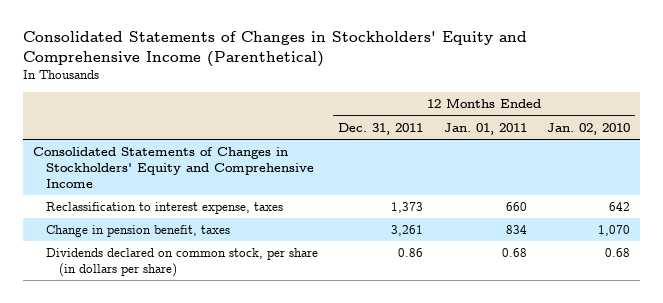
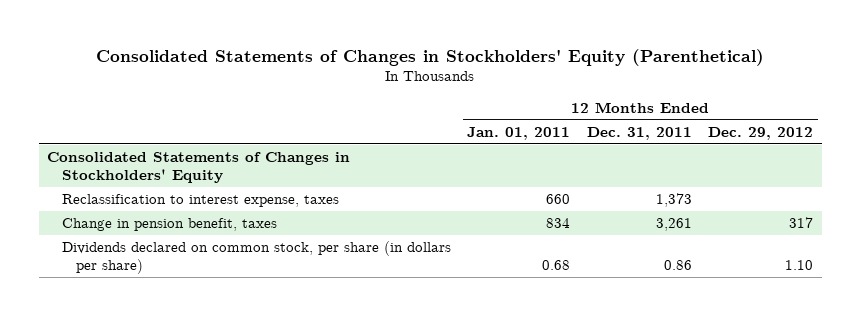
[22,31,527,68] Consolidated Statements of Changes in Stockholders' Equity and Comprehensive Income (Parenthetical) -> [96,48,765,66] Consolidated Statements of Changes in Stockholders' Equity (Parenthetical)
[546,122,630,135] Jan. 02, 2010 -> none
none -> [708,126,814,140] Dec. 29, 2012
[32,147,314,188] Consolidated Statements of Changes in Stockholders' Equity and Comprehensive Income -> [47,152,351,184] Consolidated Statements of Changes in Stockholders' Equity

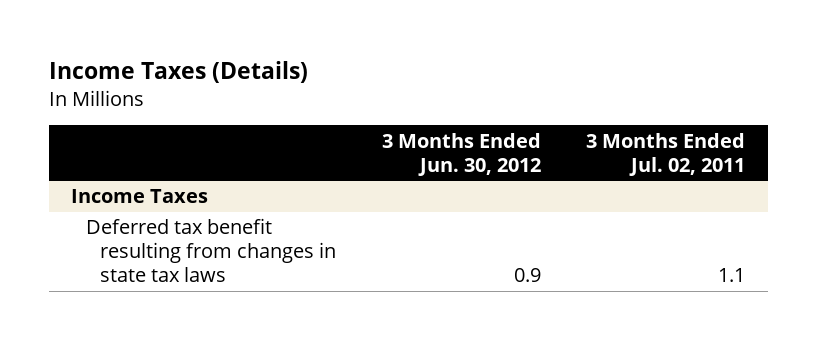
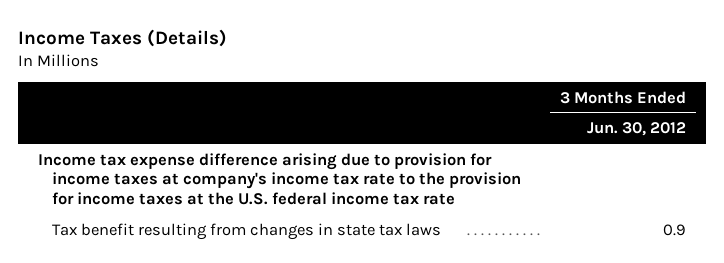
[586,132,746,176] 3 Months Ended Jul. 02, 2011 -> none
[71,189,209,204] Income Taxes -> none
none -> [37,152,521,205] Income tax expense difference arising due to provision for income taxes at company's income tax rate to the provision for income taxes at the U.S. federal income tax rate
[85,218,337,283] Deferred tax benefit resulting from changes in state tax laws -> [51,222,441,240] Tax benefit resulting from changes in state tax laws

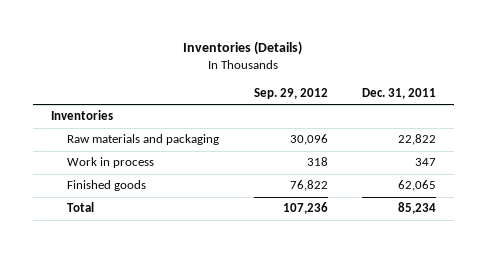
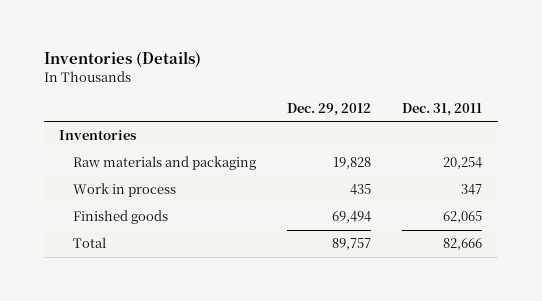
[253,87,328,99] Sep. 29, 2012 -> none
none -> [287,102,372,116] Dec. 29, 2012
[398,134,437,146] 22,822 -> [443,157,483,170] 20,254
[398,202,437,215] 85,234 -> [443,238,483,251] 82,666

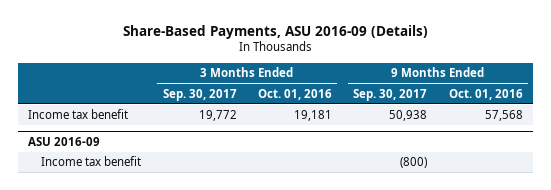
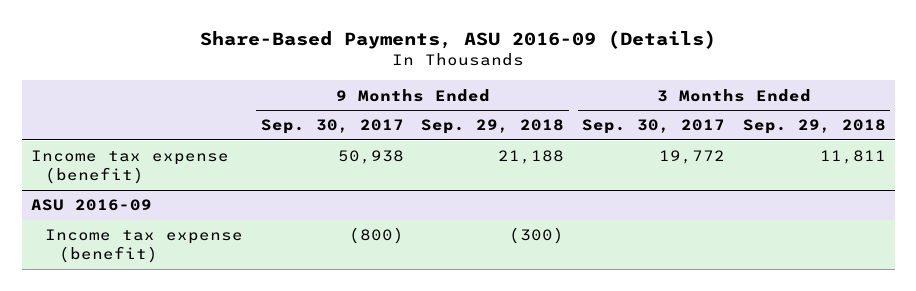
[258,88,333,100] Oct. 01, 2016 -> none
[448,88,523,100] Oct. 01, 2016 -> none
none -> [421,119,565,135] Sep. 29, 2018
none -> [742,119,886,135] Sep. 29, 2018
[28,109,129,120] Income tax benefit -> [30,150,229,185] Income tax expense (benefit)
[41,156,142,167] Income tax benefit -> [45,229,244,264] Income tax expense (benefit)

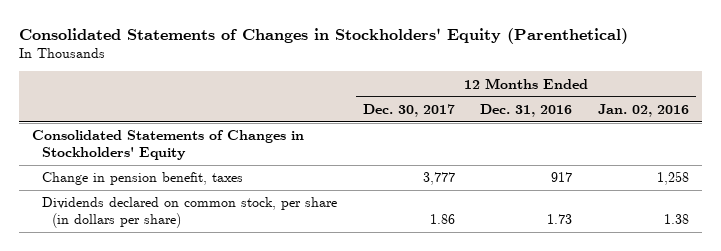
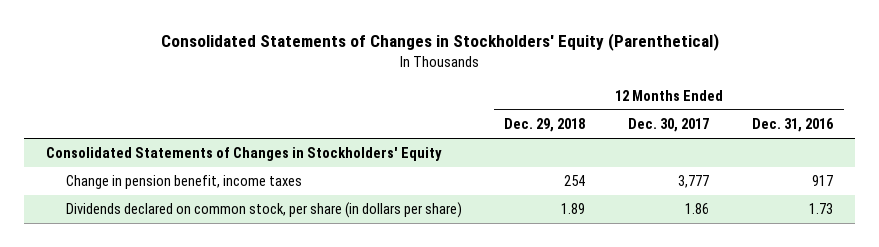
[598,103,690,117] Jan. 02, 2016 -> none
none -> [504,118,586,133] Dec. 29, 2018
[41,172,243,186] Change in pension benefit, taxes -> [65,175,302,190] Change in pension benefit, income taxes

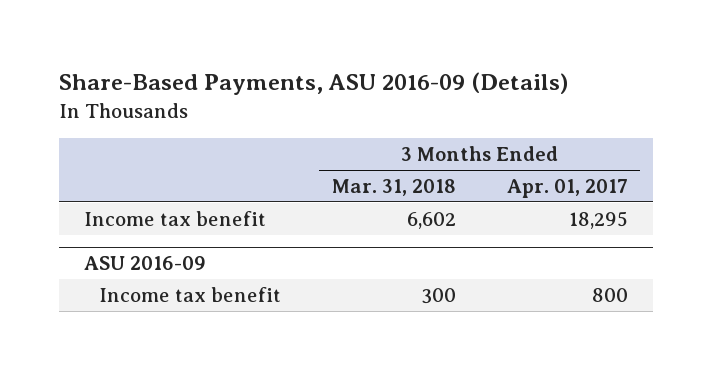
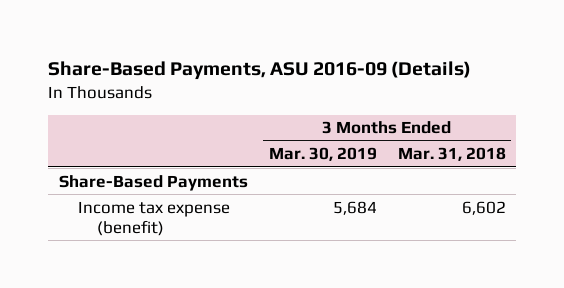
[506,178,628,198] Apr. 01, 2017 -> none
none -> [268,147,377,162] Mar. 30, 2019
[83,256,206,271] ASU 2016-09 -> none
[99,286,282,302] Income tax benefit -> none
none -> [58,174,248,191] Share-Based Payments
[83,210,266,226] Income tax benefit -> [77,200,230,236] Income tax expense (benefit)

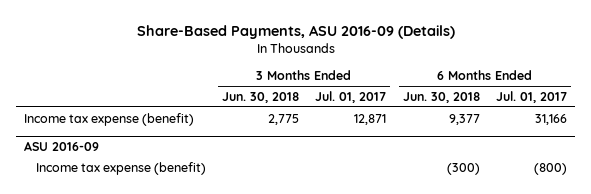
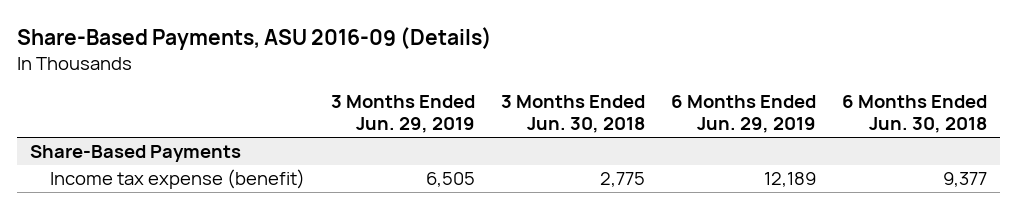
[315,91,387,104] Jul. 01, 2017 -> none
[495,91,567,104] Jul. 01, 2017 -> none
none -> [330,95,475,134] 3 Months Ended Jun. 29, 2019
none -> [670,95,816,134] 6 Months Ended Jun. 29, 2019
none -> [29,145,241,163] Share-Based Payments
[24,141,100,152] ASU 2016-09 -> none
[35,161,206,175] Income tax expense (benefit) -> none

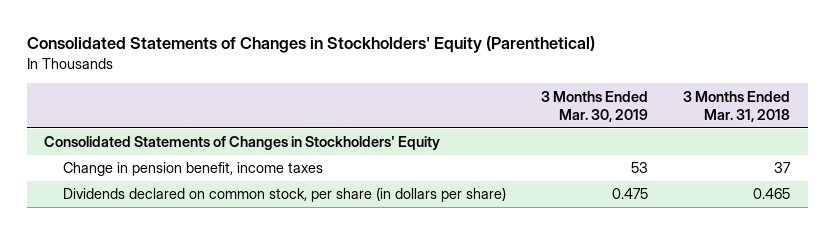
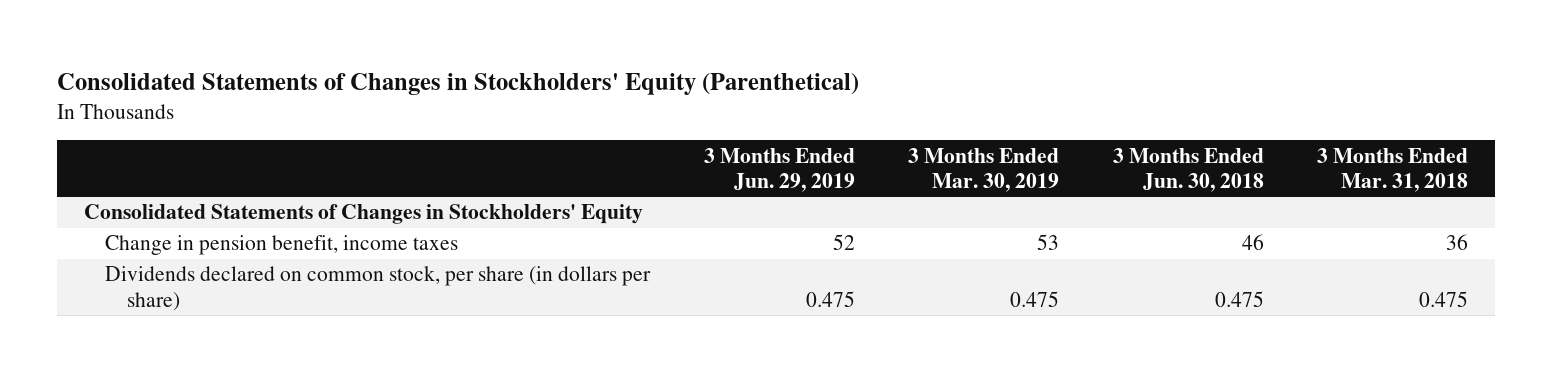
none -> [703,147,855,193] 3 Months Ended Jun. 29, 2019
none -> [1112,147,1264,193] 3 Months Ended Jun. 30, 2018
[774,162,792,174] 37 -> [1446,234,1469,251] 36
[753,188,791,200] 0.465 -> [1419,290,1469,307] 0.475

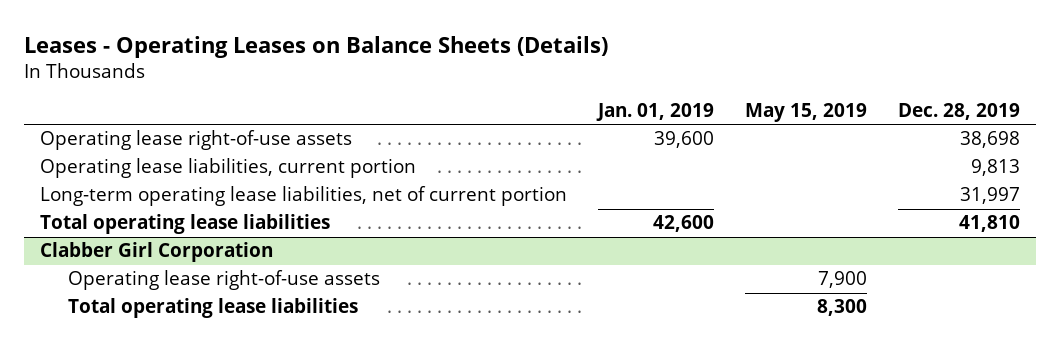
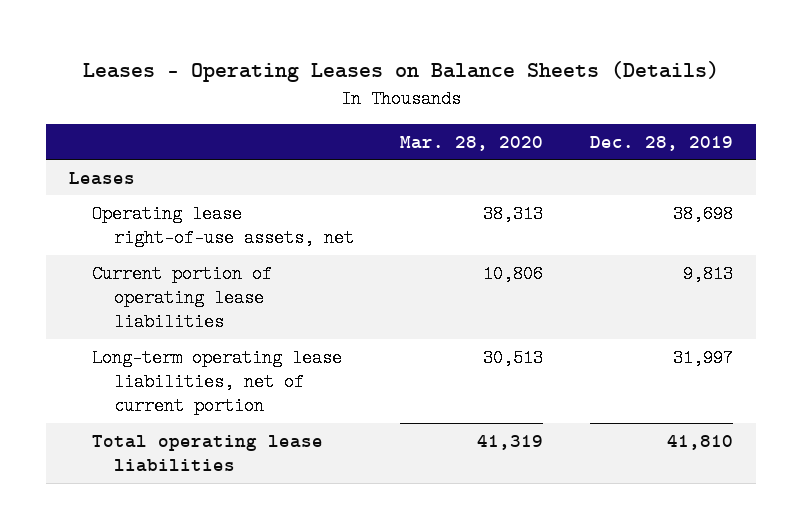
[596,103,715,122] Jan. 01, 2019 -> none
[745,103,868,123] May 15, 2019 -> none
none -> [400,135,544,151] Mar. 28, 2020
none -> [69,171,136,185] Leases
[39,130,352,151] Operating lease right-of-use assets -> [91,204,354,248] Operating lease right-of-use assets, net
[39,158,416,179] Operating lease liabilities, current portion -> [91,264,272,332] Current portion of operating lease liabilities
[39,242,273,263] Clabber Girl Corporation -> none
[68,270,381,291] Operating lease right-of-use assets -> none
[68,298,359,319] Total operating lease liabilities -> none

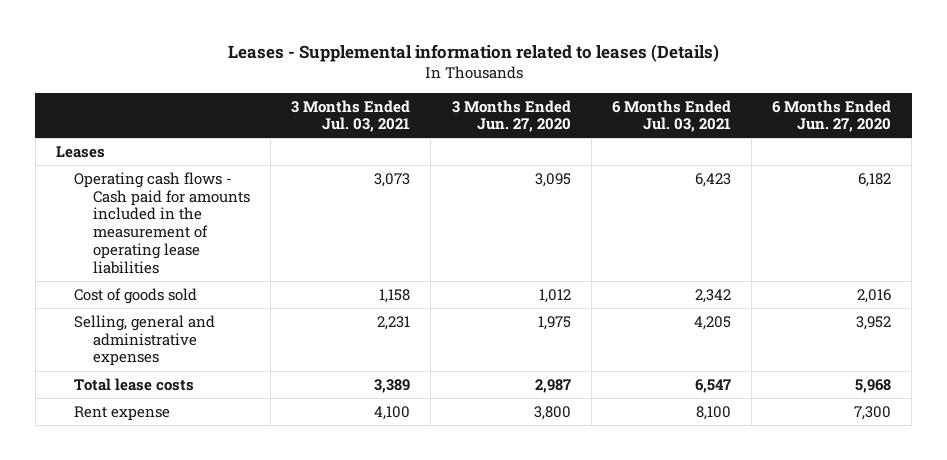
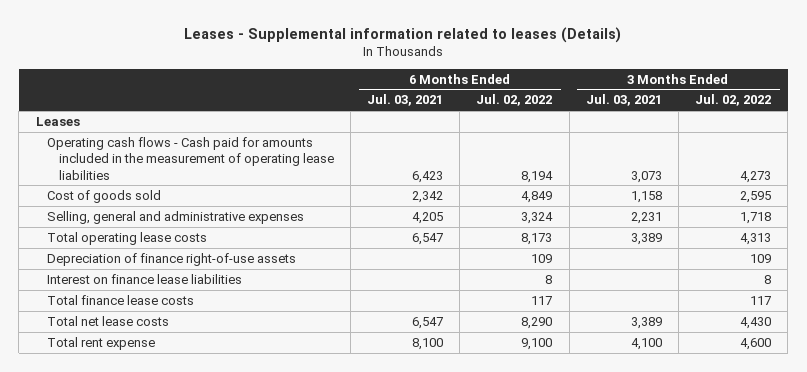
[451,99,571,133] 3 Months Ended Jun. 27, 2020 -> none
[772,99,892,133] 6 Months Ended Jun. 27, 2020 -> none
none -> [476,94,553,107] Jul. 02, 2022
none -> [695,94,772,107] Jul. 02, 2022
[74,377,195,391] Total lease costs -> [47,231,208,245] Total operating lease costs
none -> [47,252,297,266] Depreciation of finance right-of-use assets
none -> [47,273,243,284] Interest on finance lease liabilities
none -> [47,294,195,305] Total finance lease costs
none -> [47,315,170,326] Total net lease costs
[74,405,171,421] Rent expense -> [47,336,156,350] Total rent expense

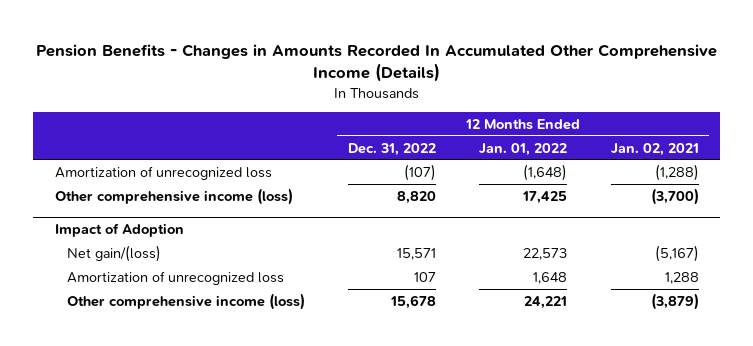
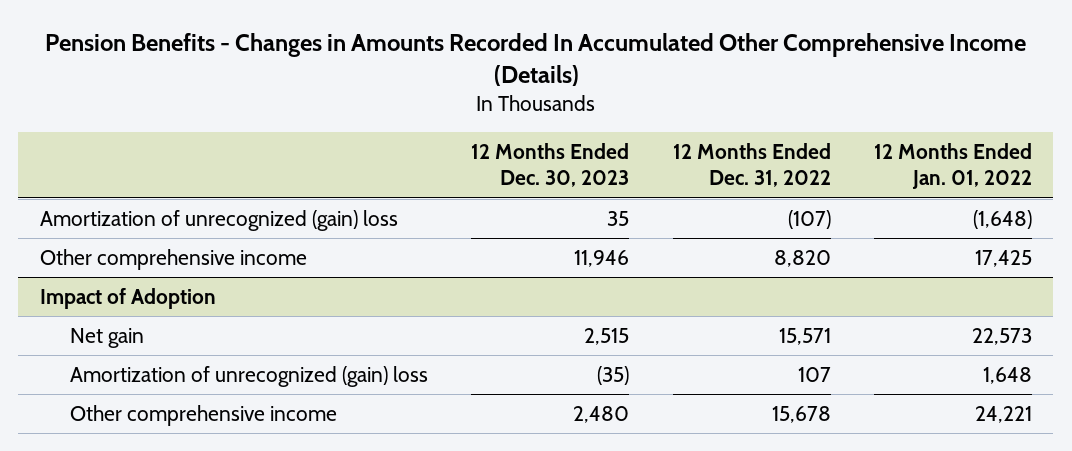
[610,142,699,156] Jan. 02, 2021 -> none
none -> [471,142,630,188] 12 Months Ended Dec. 30, 2023
[54,165,272,180] Amortization of unrecognized loss -> [40,209,399,231] Amortization of unrecognized (gain) loss
[54,187,293,205] Other comprehensive income (loss) -> [40,248,308,270] Other comprehensive income
[67,244,162,262] Net gain/(loss) -> [70,327,145,348] Net gain
[67,270,285,285] Amortization of unrecognized loss -> [70,365,429,387] Amortization of unrecognized (gain) loss
[67,292,306,310] Other comprehensive income (loss) -> [70,404,338,426] Other comprehensive income

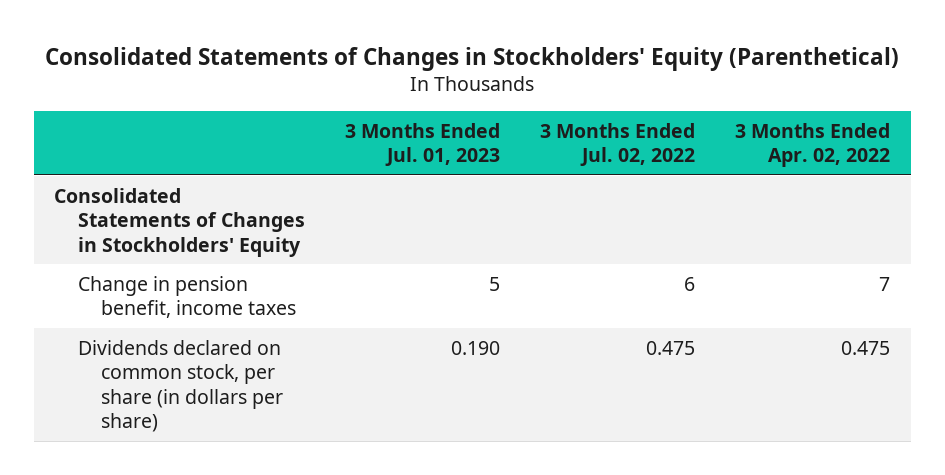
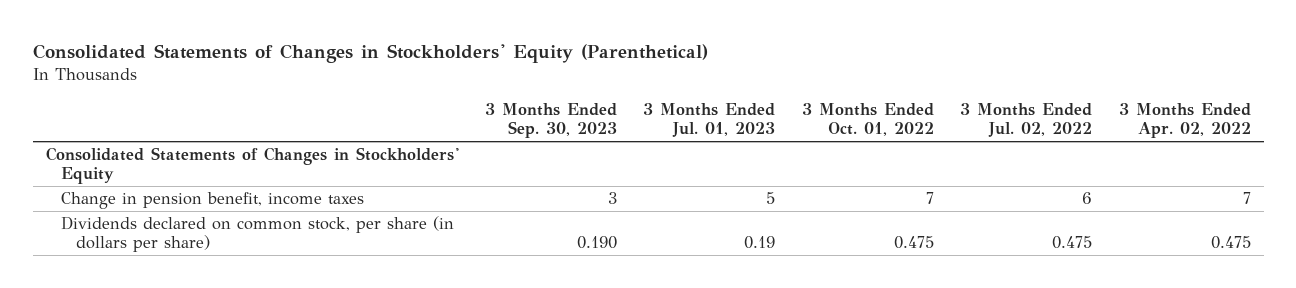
none -> [485,103,618,139] 3 Months Ended Sep. 30, 2023
none -> [801,103,934,137] 3 Months Ended Oct. 01, 2022
[451,340,501,355] 0.190 -> [744,236,776,250] 0.19

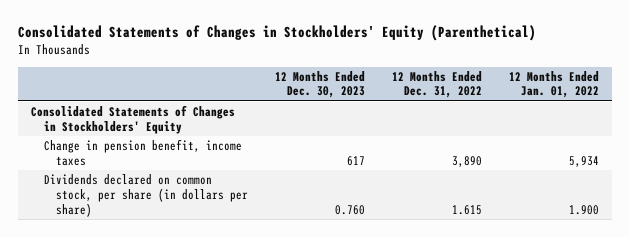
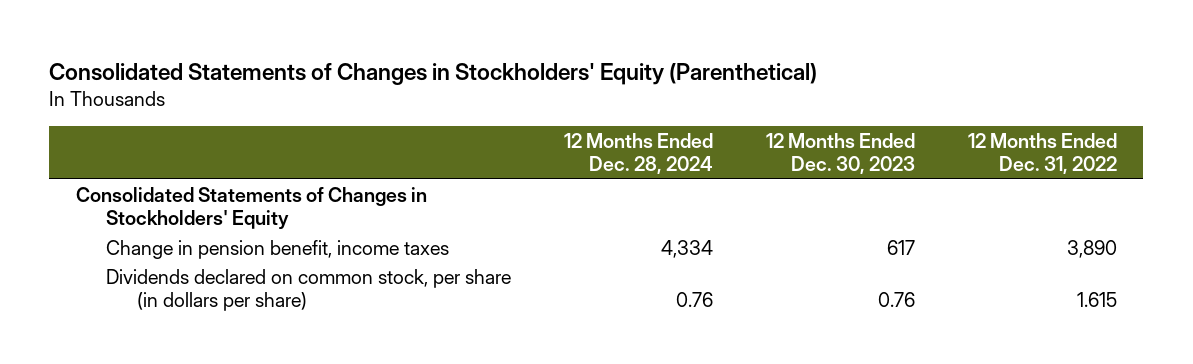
[508,70,599,99] 12 Months Ended Jan. 01, 2022 -> none
none -> [564,132,714,175] 12 Months Ended Dec. 28, 2024
[334,204,365,215] 0.760 -> [878,292,916,308] 0.76

